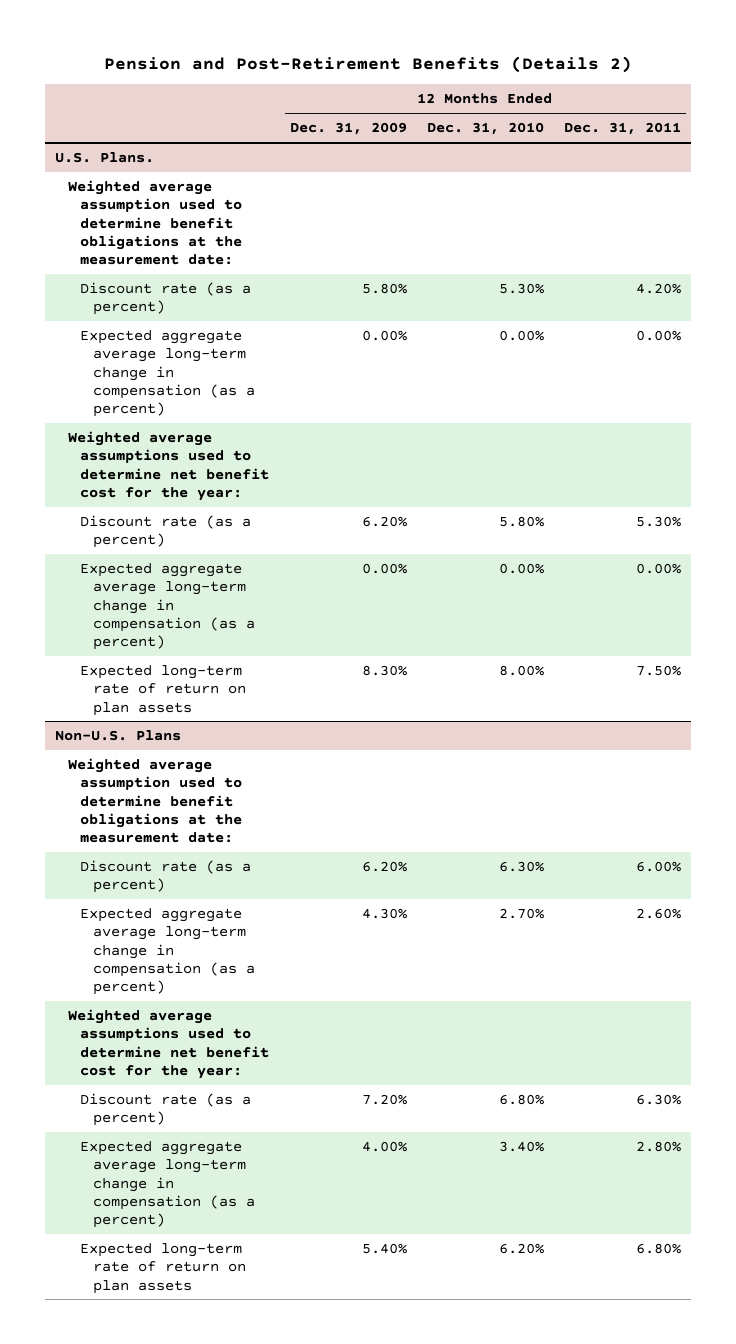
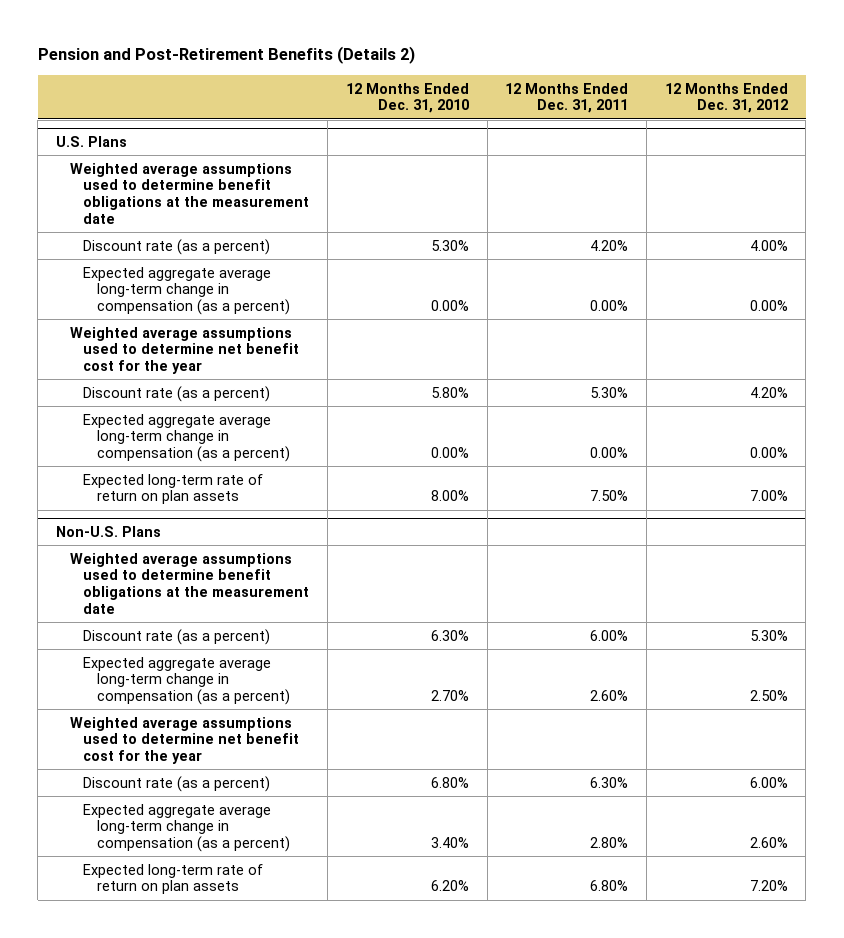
[289,122,407,136] Dec. 31, 2009 -> none
none -> [664,82,788,114] 12 Months Ended Dec. 31, 2012
[55,151,155,163] U.S. Plans. -> [56,135,128,147] U.S. Plans
[67,179,243,266] Weighted average assumption used to determine benefit obligations at the measurement date: -> [69,162,310,224] Weighted average assumptions used to determine benefit obligations at the measurement date
[67,430,270,501] Weighted average assumptions used to determine net benefit cost for the year: -> [69,326,300,374] Weighted average assumptions used to determine net benefit cost for the year
[67,757,243,844] Weighted average assumption used to determine benefit obligations at the measurement date: -> [69,552,310,614] Weighted average assumptions used to determine benefit obligations at the measurement date
[67,1008,270,1079] Weighted average assumptions used to determine net benefit cost for the year: -> [69,716,300,764] Weighted average assumptions used to determine net benefit cost for the year

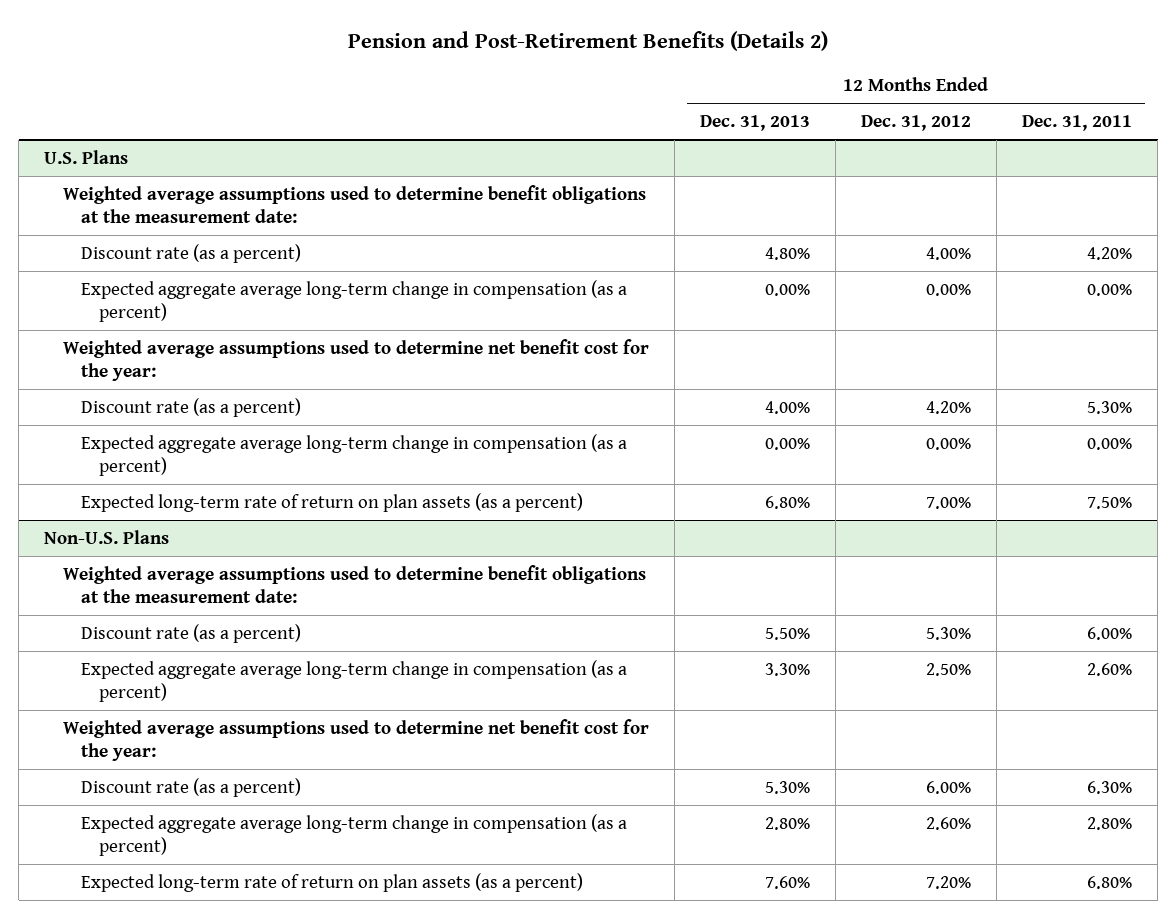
[345,82,469,114] 12 Months Ended Dec. 31, 2010 -> none
none -> [699,115,810,132] Dec. 31, 2013
[69,162,310,224] Weighted average assumptions used to determine benefit obligations at the measurement date -> [62,184,646,223] Weighted average assumptions used to determine benefit obligations at the measurement date:
[69,326,300,374] Weighted average assumptions used to determine net benefit cost for the year -> [62,338,649,381] Weighted average assumptions used to determine net benefit cost for the year:
[83,473,264,505] Expected long-term rate of return on plan assets -> [80,492,583,512] Expected long-term rate of return on plan assets (as a percent)
[69,552,310,614] Weighted average assumptions used to determine benefit obligations at the measurement date -> [62,564,646,603] Weighted average assumptions used to determine benefit obligations at the measurement date:
[69,716,300,764] Weighted average assumptions used to determine net benefit cost for the year -> [62,718,649,761] Weighted average assumptions used to determine net benefit cost for the year:
[83,863,264,895] Expected long-term rate of return on plan assets -> [80,872,583,892] Expected long-term rate of return on plan assets (as a percent)

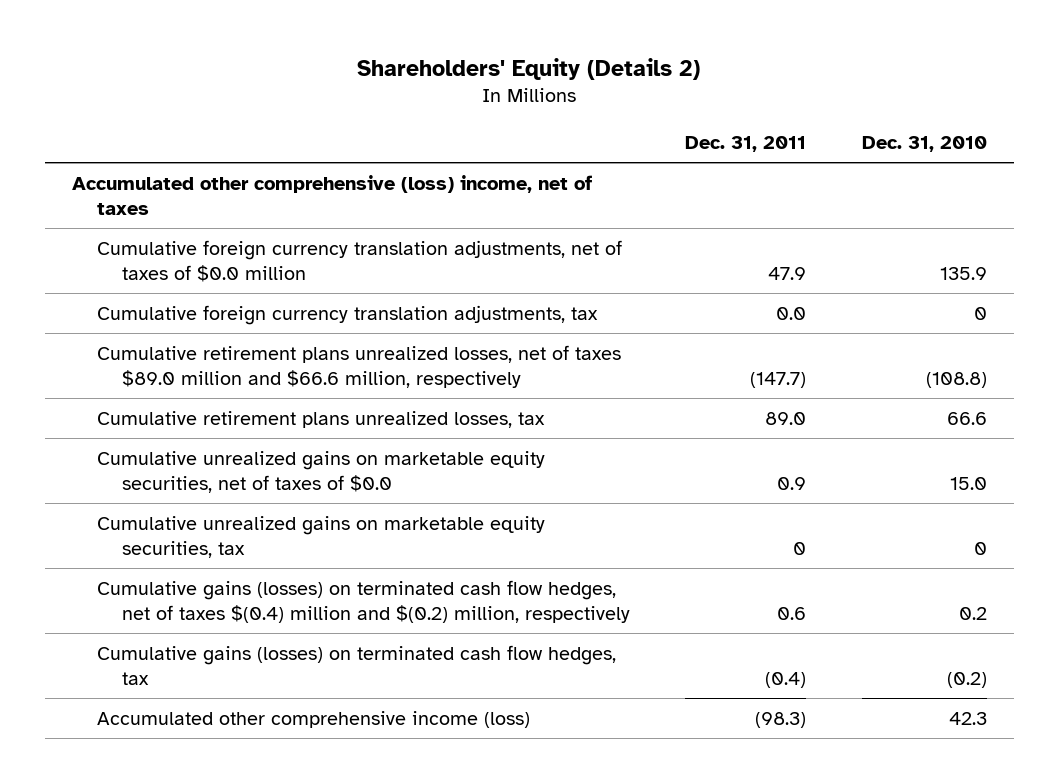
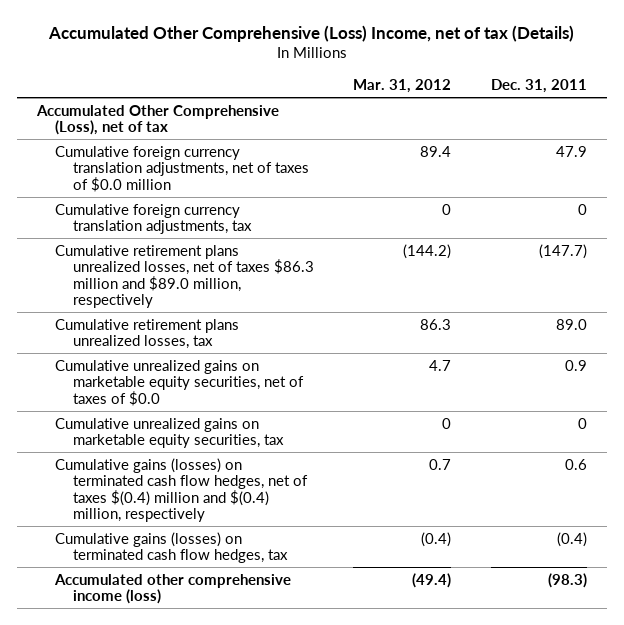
[357,57,701,80] Shareholders' Equity (Details 2) -> [47,24,574,42] Accumulated Other Comprehensive (Loss) Income, net of tax (Details)
[861,136,987,153] Dec. 31, 2010 -> none
none -> [353,79,452,94] Mar. 31, 2012
[72,174,593,215] Accumulated other comprehensive (loss) income, net of taxes -> [35,104,279,136] Accumulated Other Comprehensive (Loss), net of tax
[776,306,807,320] 0.0 -> [577,203,587,215] 0
[97,344,622,388] Cumulative retirement plans unrealized losses, net of taxes $89.0 million and $66.6 million, respectively -> [54,244,314,309] Cumulative retirement plans unrealized losses, net of taxes $86.3 million and $89.0 million, respectively
[97,579,631,623] Cumulative gains (losses) on terminated cash flow hedges, net of taxes $(0.4) million and $(0.2) million, respectively -> [54,457,308,523] Cumulative gains (losses) on terminated cash flow hedges, net of taxes $(0.4) million and $(0.4) million, respectively

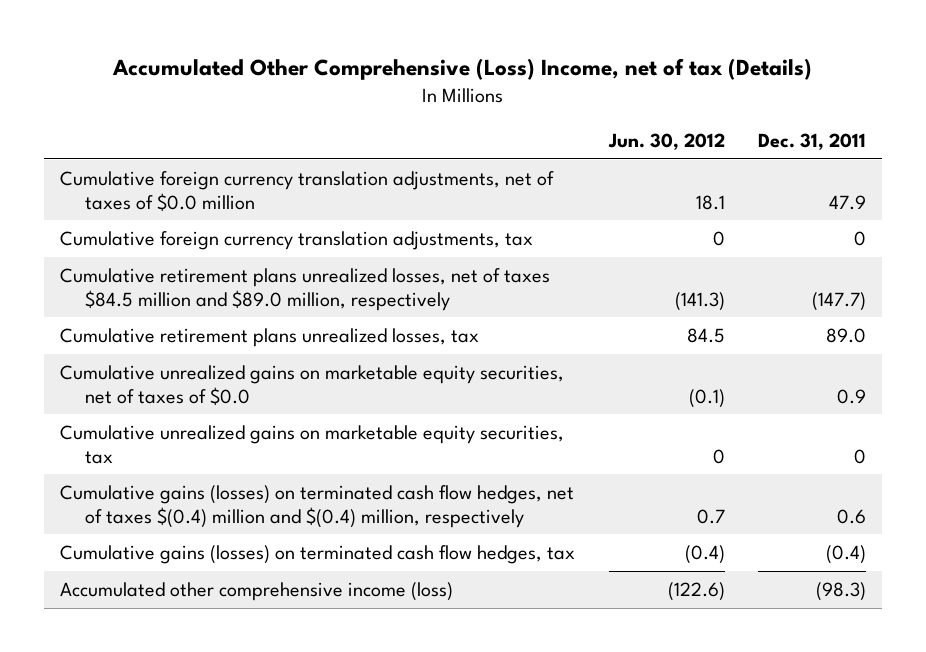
[353,79,452,94] Mar. 31, 2012 -> none
none -> [607,133,725,151] Jun. 30, 2012
[35,104,279,136] Accumulated Other Comprehensive (Loss), net of tax -> none
[54,244,314,309] Cumulative retirement plans unrealized losses, net of taxes $86.3 million and $89.0 million, respectively -> [60,267,551,311] Cumulative retirement plans unrealized losses, net of taxes $84.5 million and $89.0 million, respectively

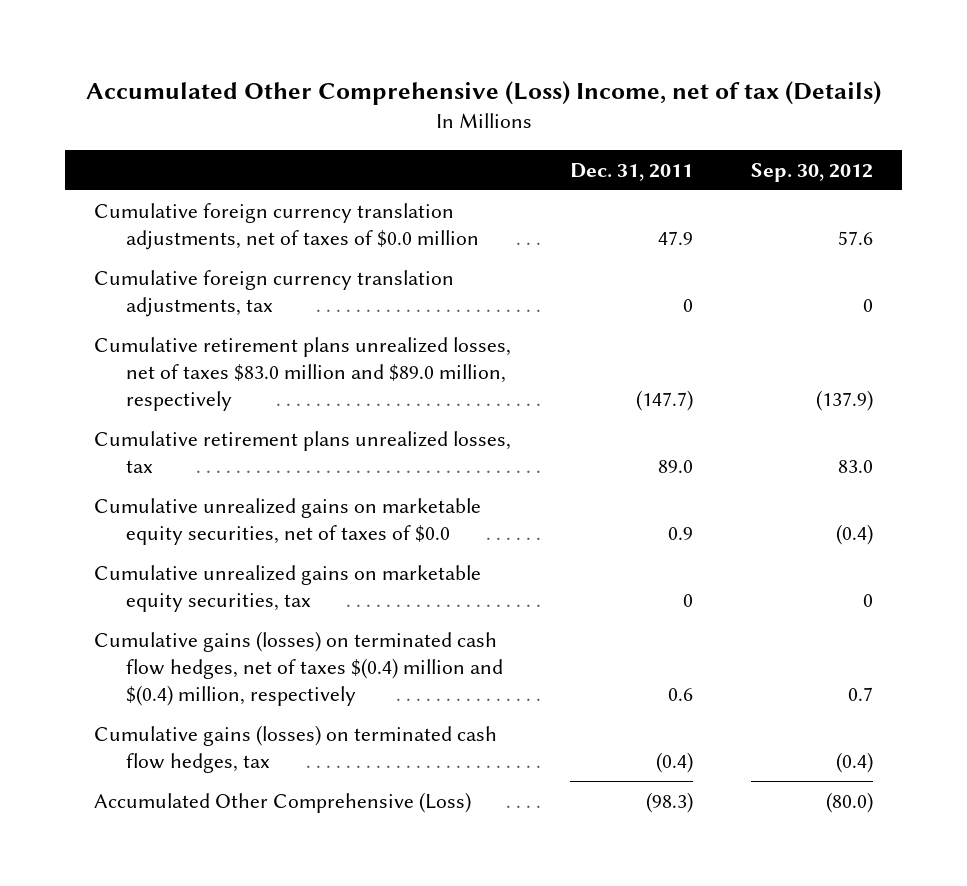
[607,133,725,151] Jun. 30, 2012 -> none
none -> [750,162,873,182] Sep. 30, 2012
[60,267,551,311] Cumulative retirement plans unrealized losses, net of taxes $84.5 million and $89.0 million, respectively -> [94,336,512,412] Cumulative retirement plans unrealized losses, net of taxes $83.0 million and $89.0 million, respectively
[60,581,454,601] Accumulated other comprehensive income (loss) -> [94,791,472,813] Accumulated Other Comprehensive (Loss)

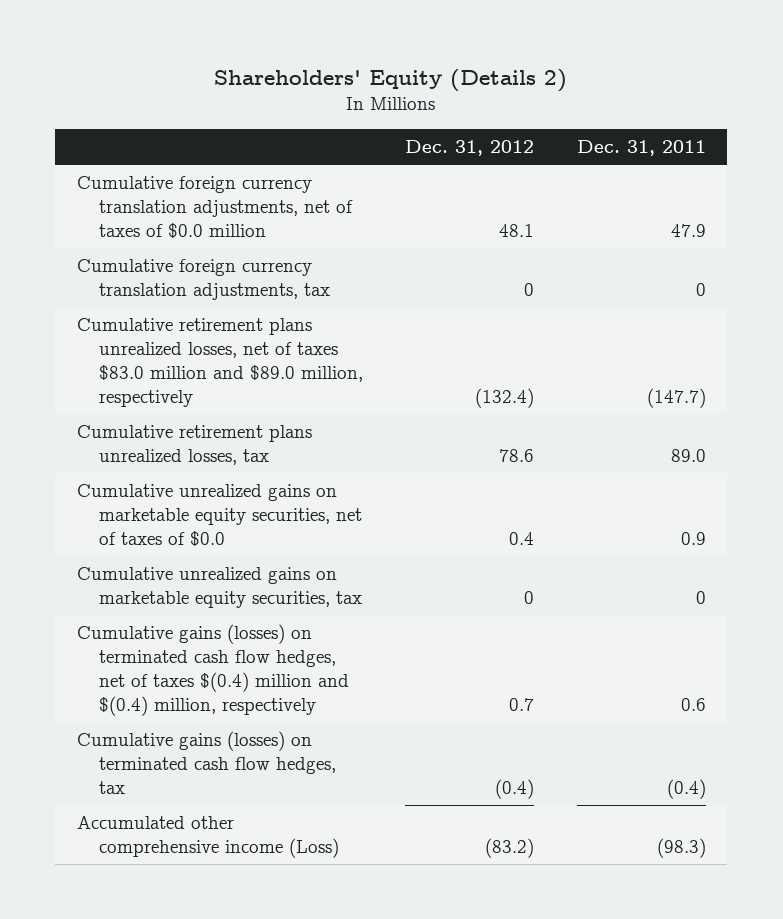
[85,80,881,105] Accumulated Other Comprehensive (Loss) Income, net of tax (Details) -> [214,68,568,92] Shareholders' Equity (Details 2)
[750,162,873,182] Sep. 30, 2012 -> none
none -> [405,140,535,157] Dec. 31, 2012
[94,791,472,813] Accumulated Other Comprehensive (Loss) -> [76,816,339,859] Accumulated other comprehensive income (Loss)

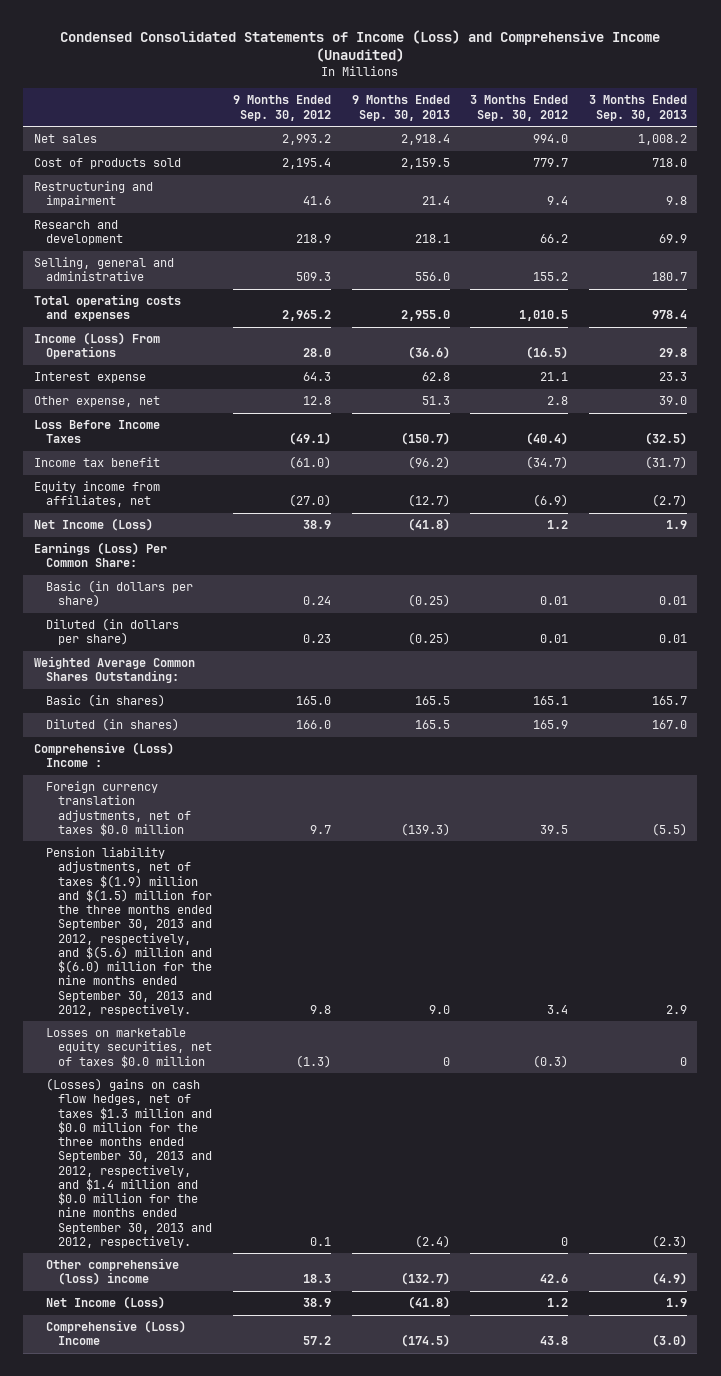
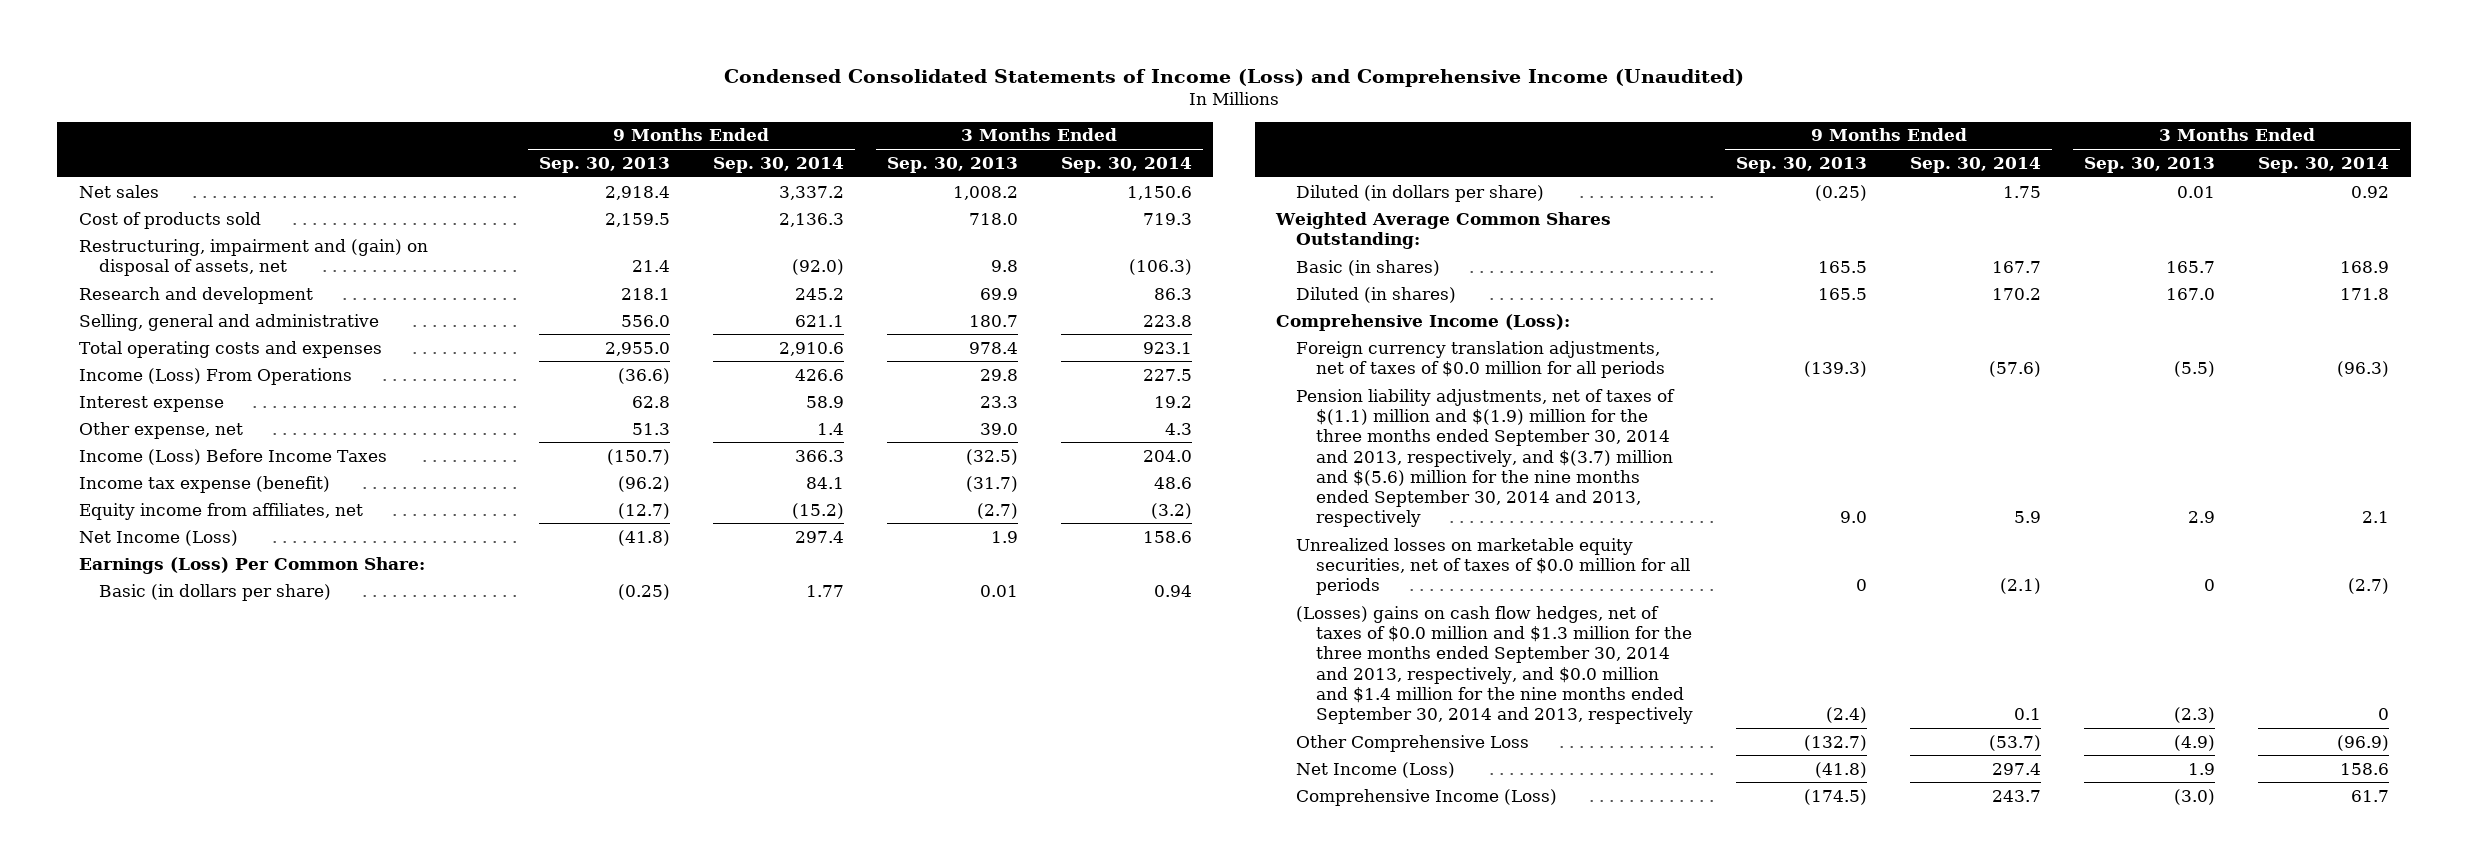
[232,95,331,121] 9 Months Ended Sep. 30, 2012 -> none
[470,95,569,121] 3 Months Ended Sep. 30, 2012 -> none
none -> [712,156,844,173] Sep. 30, 2014
none -> [1060,156,1192,173] Sep. 30, 2014
[33,181,153,208] Restructuring and impairment -> [78,238,428,277] Restructuring, impairment and (gain) on disposal of assets, net
[33,420,160,444] Loss Before Income Taxes -> [78,448,387,465] Income (Loss) Before Income Taxes
[33,457,160,468] Income tax benefit -> [78,475,330,493] Income tax expense (benefit)
[33,742,174,768] Comprehensive (Loss) Income : -> [1276,313,1571,331] Comprehensive Income (Loss):
[45,781,192,836] Foreign currency translation adjustments, net of taxes $0.0 million -> [1296,340,1665,379] Foreign currency translation adjustments, net of taxes of $0.0 million for all periods
[45,847,213,1016] Pension liability adjustments, net of taxes $(1.9) million and $(1.5) million for the three months ended September 30, 2013 and 2012, respectively, and $(5.6) million and $(6.0) million for the nine months ended September 30, 2013 and 2012, respectively. -> [1296,388,1676,528] Pension liability adjustments, net of taxes of $(1.1) million and $(1.9) million for the three months ended September 30, 2014 and 2013, respectively, and $(3.7) million and $(5.6) million for the nine months ended September 30, 2014 and 2013, respectively
[45,1028,213,1068] Losses on marketable equity securities, net of taxes $0.0 million -> [1296,537,1690,596] Unrealized losses on marketable equity securities, net of taxes of $0.0 million for all periods
[45,1078,213,1248] (Losses) gains on cash flow hedges, net of taxes $1.3 million and $0.0 million for the three months ended September 30, 2013 and 2012, respectively, and $1.4 million and $0.0 million for the nine months ended September 30, 2013 and 2012, respectively. -> [1296,605,1693,725] (Losses) gains on cash flow hedges, net of taxes of $0.0 million and $1.3 million for the three months ended September 30, 2014 and 2013, respectively, and $0.0 million and $1.4 million for the nine months ended September 30, 2014 and 2013, respectively
[45,1258,179,1286] Other comprehensive (loss) income -> [1296,734,1530,752] Other Comprehensive Loss
[45,1320,186,1346] Comprehensive (Loss) Income -> [1296,788,1558,806] Comprehensive Income (Loss)

